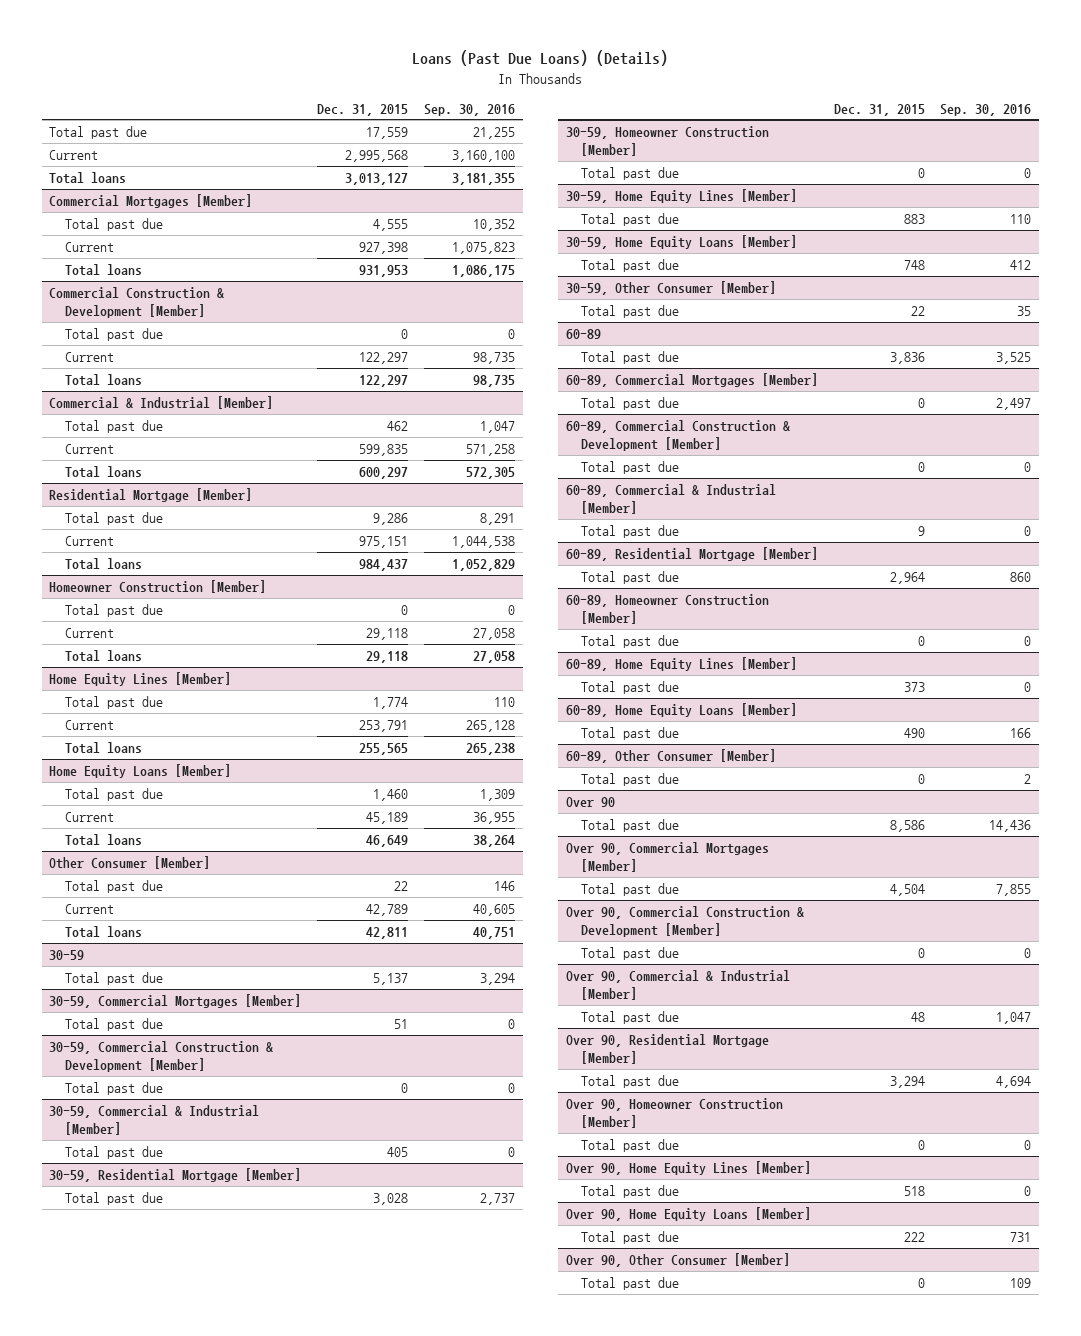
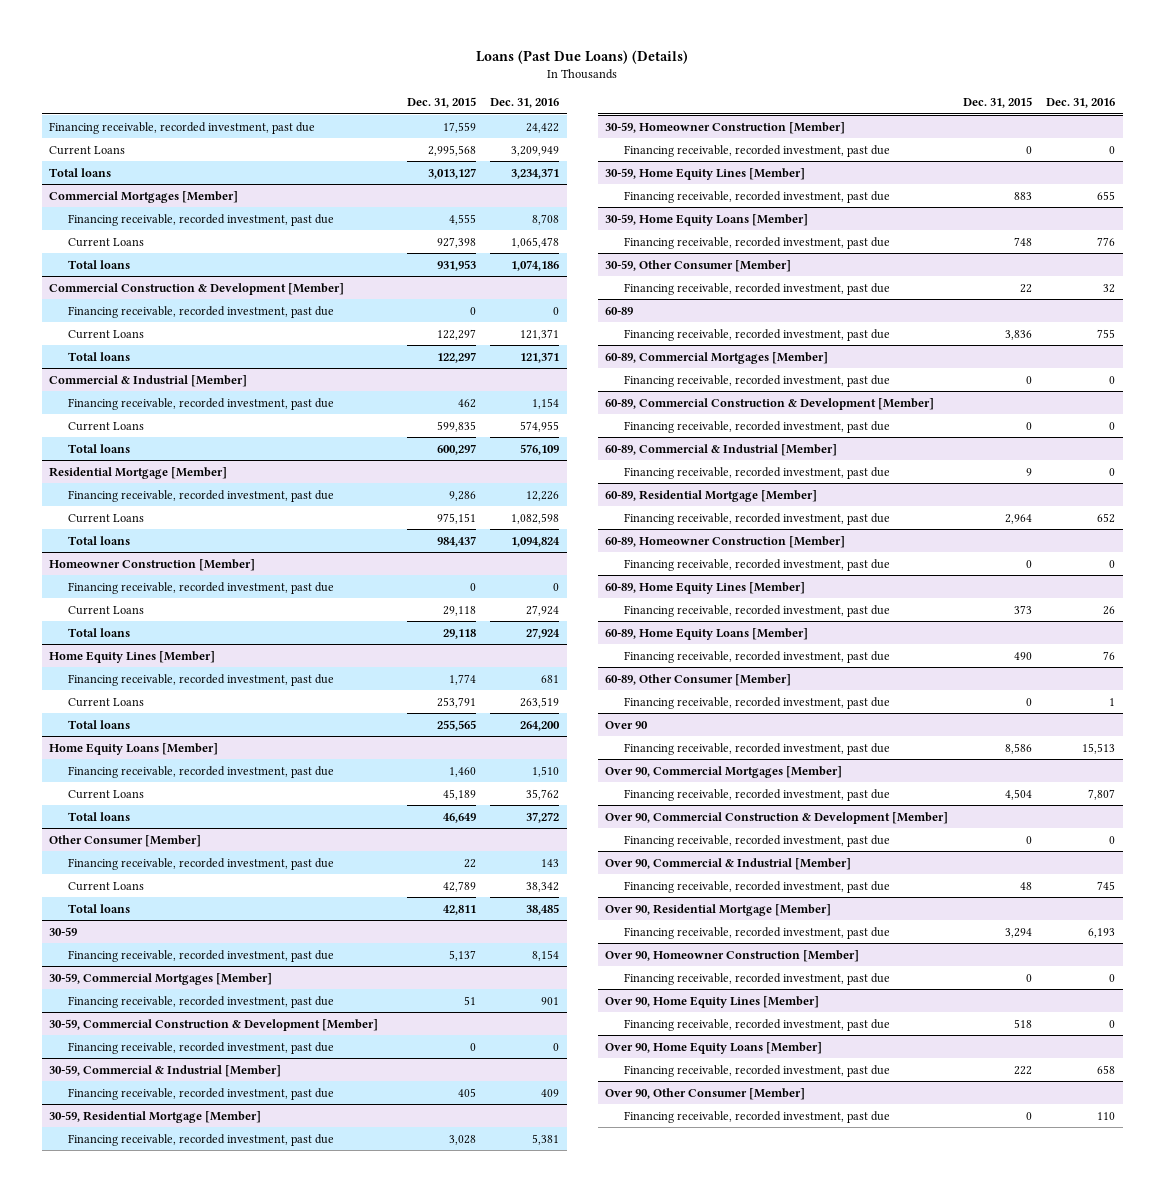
[423,103,515,116] Sep. 30, 2016 -> none
none -> [490,98,560,109] Dec. 31, 2016
[49,125,148,139] Total past due -> [48,121,315,134] Financing receivable, recorded investment, past due
[49,149,99,160] Current -> [48,145,125,155] Current Loans
[64,217,163,231] Total past due -> [68,213,335,226] Financing receivable, recorded investment, past due
[64,241,114,252] Current -> [68,237,145,247] Current Loans
[64,327,163,341] Total past due -> [68,305,335,318] Financing receivable, recorded investment, past due
[64,351,114,362] Current -> [68,329,145,339] Current Loans
[64,419,163,433] Total past due -> [68,397,335,410] Financing receivable, recorded investment, past due
[64,443,114,454] Current -> [68,421,145,431] Current Loans
[64,511,163,525] Total past due -> [68,489,335,502] Financing receivable, recorded investment, past due
[64,535,114,546] Current -> [68,513,145,523] Current Loans
[64,603,163,617] Total past due -> [68,581,335,594] Financing receivable, recorded investment, past due
[64,627,114,638] Current -> [68,605,145,615] Current Loans
[64,695,163,709] Total past due -> [68,673,335,686] Financing receivable, recorded investment, past due
[64,719,114,730] Current -> [68,697,145,707] Current Loans
[64,787,163,801] Total past due -> [68,765,335,778] Financing receivable, recorded investment, past due
[64,811,114,822] Current -> [68,789,145,799] Current Loans
[64,879,163,893] Total past due -> [68,857,335,870] Financing receivable, recorded investment, past due
[64,903,114,914] Current -> [68,881,145,891] Current Loans
[64,971,163,985] Total past due -> [68,949,335,962] Financing receivable, recorded investment, past due
[64,1017,163,1031] Total past due -> [68,995,335,1008] Financing receivable, recorded investment, past due
[64,1081,163,1095] Total past due -> [68,1041,335,1054] Financing receivable, recorded investment, past due
[64,1145,163,1159] Total past due -> [68,1087,335,1100] Financing receivable, recorded investment, past due
[64,1191,163,1205] Total past due -> [68,1133,335,1146] Financing receivable, recorded investment, past due
[581,166,680,180] Total past due -> [624,144,891,157] Financing receivable, recorded investment, past due
[581,212,680,226] Total past due -> [624,190,891,203] Financing receivable, recorded investment, past due
[581,258,680,272] Total past due -> [624,236,891,249] Financing receivable, recorded investment, past due
[581,304,680,318] Total past due -> [624,282,891,295] Financing receivable, recorded investment, past due
[581,350,680,364] Total past due -> [624,328,891,341] Financing receivable, recorded investment, past due
[581,396,680,410] Total past due -> [624,374,891,387] Financing receivable, recorded investment, past due
[581,460,680,474] Total past due -> [624,420,891,433] Financing receivable, recorded investment, past due
[581,524,680,538] Total past due -> [624,466,891,479] Financing receivable, recorded investment, past due
[581,570,680,584] Total past due -> [624,512,891,525] Financing receivable, recorded investment, past due
[581,634,680,648] Total past due -> [624,558,891,571] Financing receivable, recorded investment, past due
[581,680,680,694] Total past due -> [624,604,891,617] Financing receivable, recorded investment, past due
[581,726,680,740] Total past due -> [624,650,891,663] Financing receivable, recorded investment, past due
[581,772,680,786] Total past due -> [624,696,891,709] Financing receivable, recorded investment, past due
[581,818,680,832] Total past due -> [624,742,891,755] Financing receivable, recorded investment, past due
[581,882,680,896] Total past due -> [624,788,891,801] Financing receivable, recorded investment, past due
[581,946,680,960] Total past due -> [624,834,891,847] Financing receivable, recorded investment, past due
[581,1010,680,1024] Total past due -> [624,880,891,893] Financing receivable, recorded investment, past due
[581,1074,680,1088] Total past due -> [624,926,891,939] Financing receivable, recorded investment, past due
[581,1138,680,1152] Total past due -> [624,972,891,985] Financing receivable, recorded investment, past due
[581,1184,680,1198] Total past due -> [624,1018,891,1031] Financing receivable, recorded investment, past due
[581,1230,680,1244] Total past due -> [624,1064,891,1077] Financing receivable, recorded investment, past due
[581,1276,680,1290] Total past due -> [624,1110,891,1123] Financing receivable, recorded investment, past due

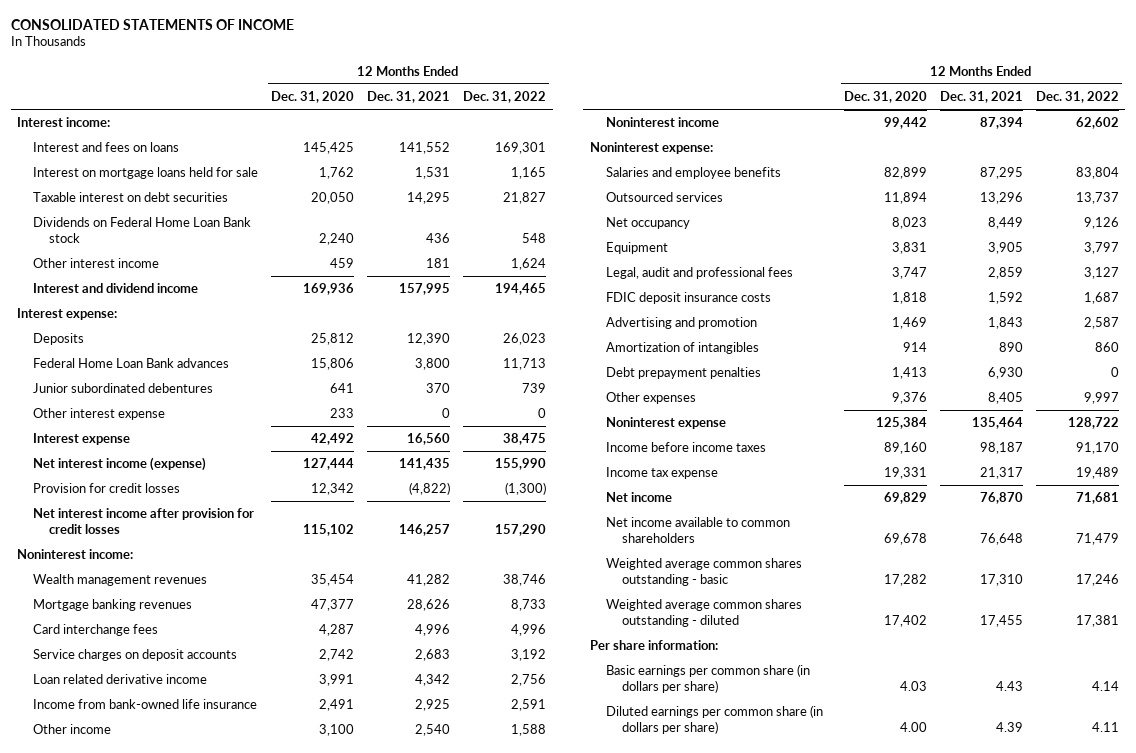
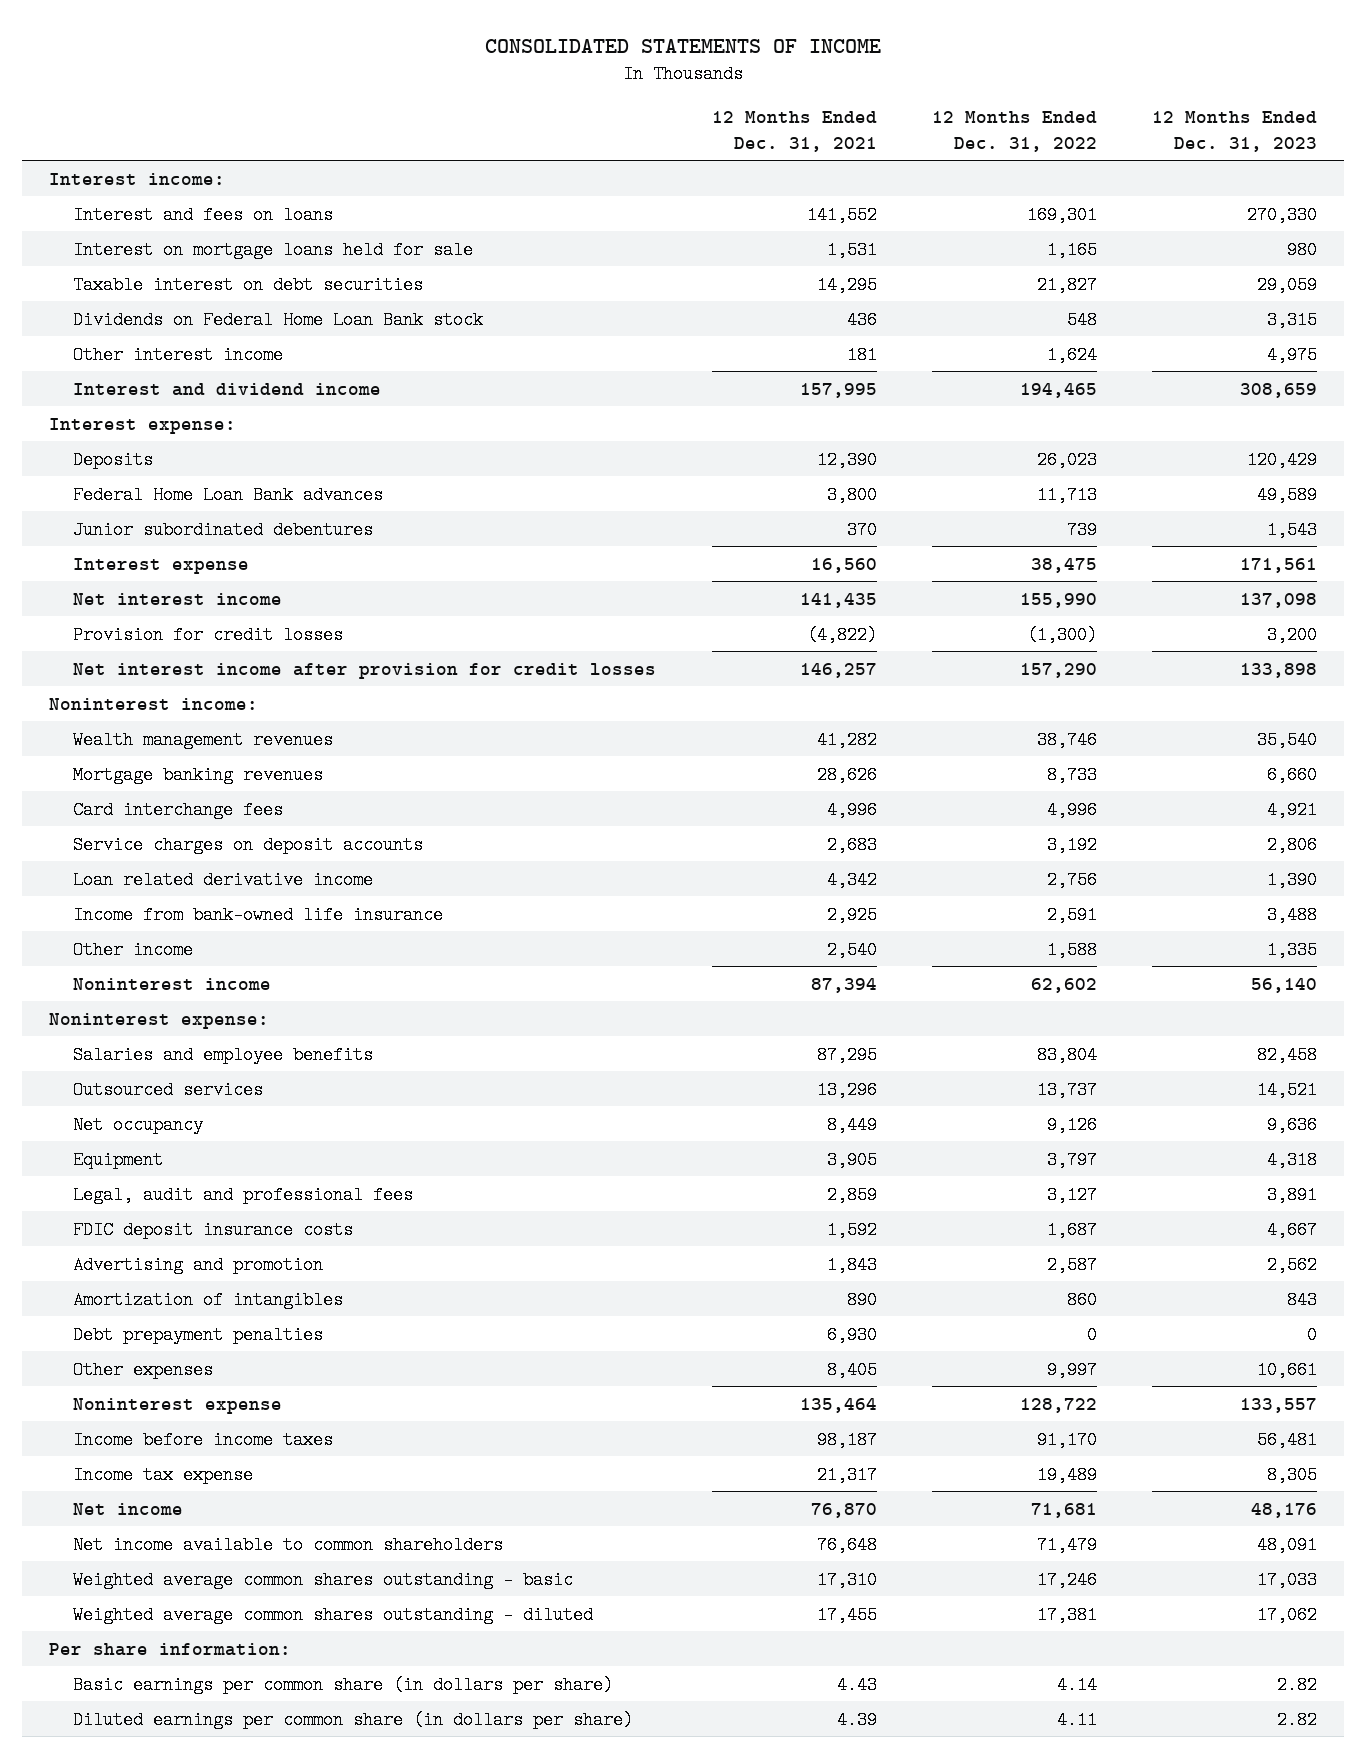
[270,91,354,104] Dec. 31, 2020 -> none
none -> [1151,111,1317,152] 12 Months Ended Dec. 31, 2023
[32,408,165,421] Other interest expense -> none
[32,457,206,472] Net interest income (expense) -> [73,592,283,605] Net interest income

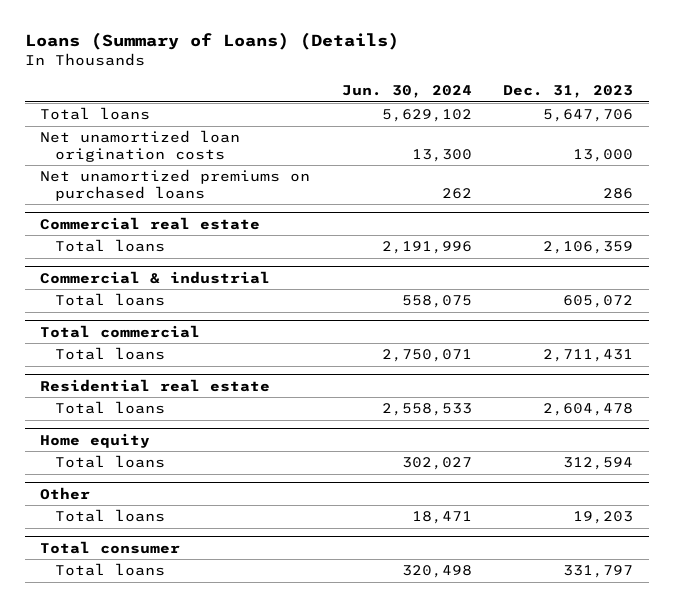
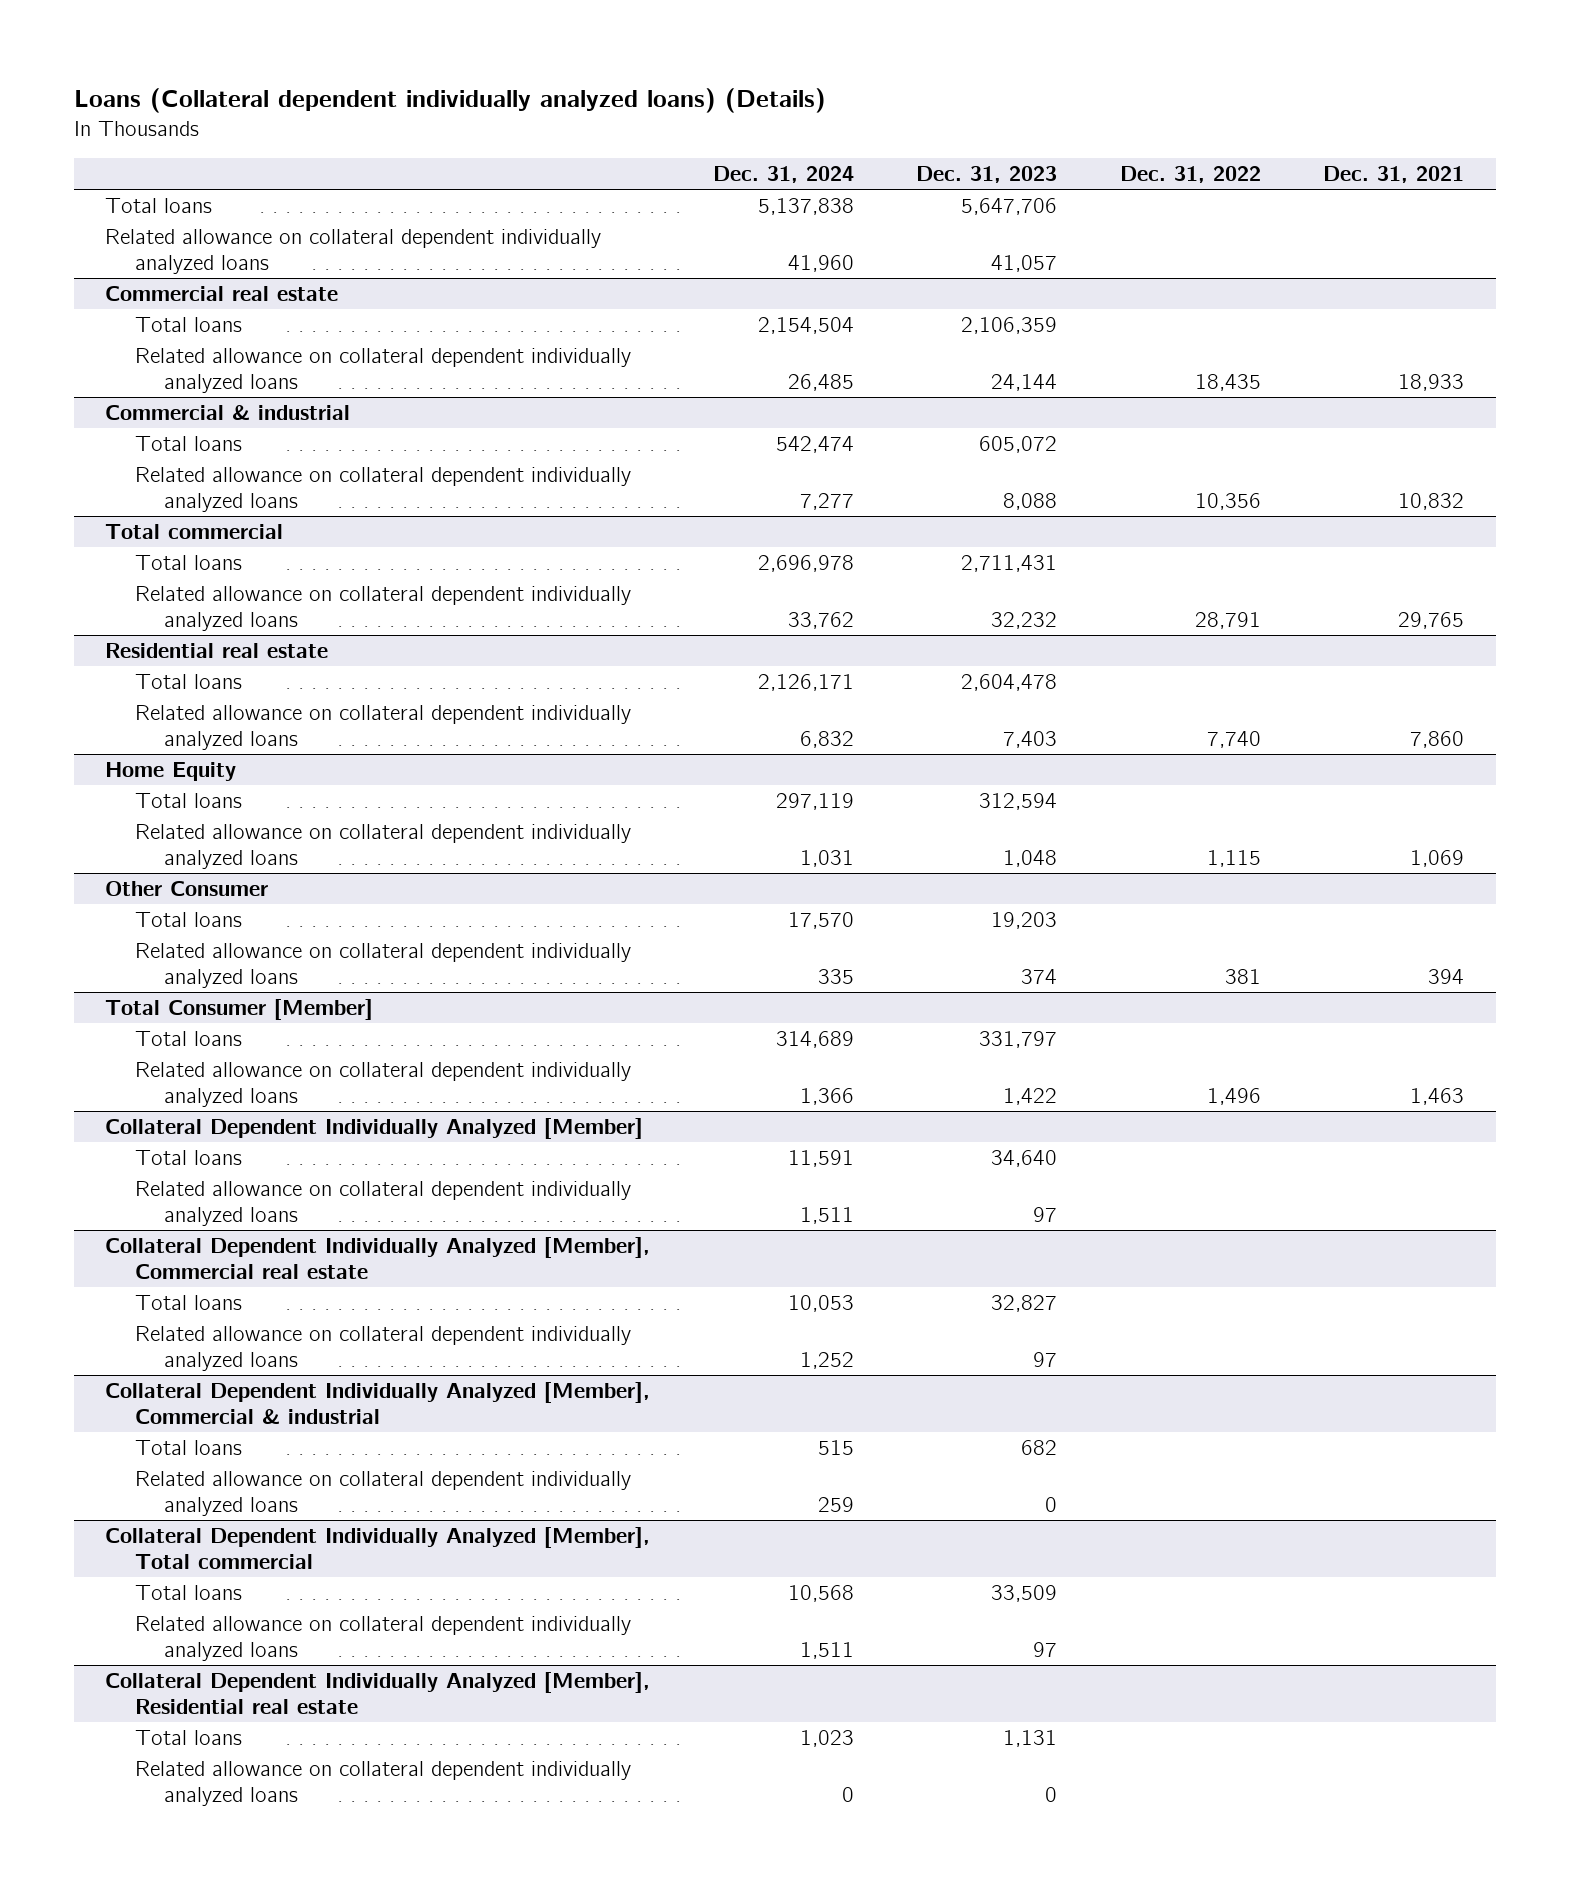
[24,32,399,51] Loans (Summary of Loans) (Details) -> [73,88,826,114] Loans (Collateral dependent individually analyzed loans) (Details)
[341,84,472,98] Jun. 30, 2024 -> none
none -> [712,165,854,183] Dec. 31, 2024
none -> [1119,165,1261,183] Dec. 31, 2022
none -> [1323,165,1465,183] Dec. 31, 2021
[40,130,241,162] Net unamortized loan origination costs -> none
[40,169,311,201] Net unamortized premiums on purchased loans -> none
none -> [105,229,602,274] Related allowance on collateral dependent individually analyzed loans
none -> [134,348,631,393] Related allowance on collateral dependent individually analyzed loans
none -> [134,467,631,512] Related allowance on collateral dependent individually analyzed loans
none -> [134,586,631,631] Related allowance on collateral dependent individually analyzed loans
none -> [134,705,631,750] Related allowance on collateral dependent individually analyzed loans
[40,432,151,448] Home equity -> [105,762,237,782] Home Equity
none -> [134,824,631,869] Related allowance on collateral dependent individually analyzed loans
[40,486,91,500] Other -> [105,881,269,897] Other Consumer
none -> [134,943,631,988] Related allowance on collateral dependent individually analyzed loans
[40,540,181,554] Total consumer -> [105,999,374,1021] Total Consumer [Member]
none -> [134,1062,631,1107] Related allowance on collateral dependent individually analyzed loans
none -> [105,1118,644,1140] Collateral Dependent Individually Analyzed [Member]
none -> [134,1150,242,1166] Total loans
none -> [134,1181,631,1226] Related allowance on collateral dependent individually analyzed loans
none -> [105,1237,651,1279] Collateral Dependent Individually Analyzed [Member], Commercial real estate
none -> [134,1295,242,1311] Total loans
none -> [134,1326,631,1371] Related allowance on collateral dependent individually analyzed loans
none -> [105,1382,651,1425] Collateral Dependent Individually Analyzed [Member], Commercial & industrial
none -> [134,1440,242,1456] Total loans
none -> [134,1471,631,1516] Related allowance on collateral dependent individually analyzed loans
none -> [105,1527,651,1569] Collateral Dependent Individually Analyzed [Member], Total commercial
none -> [134,1585,242,1601] Total loans
none -> [134,1616,631,1661] Related allowance on collateral dependent individually analyzed loans
none -> [105,1672,651,1714] Collateral Dependent Individually Analyzed [Member], Residential real estate
none -> [134,1730,242,1746] Total loans
none -> [134,1761,631,1806] Related allowance on collateral dependent individually analyzed loans

